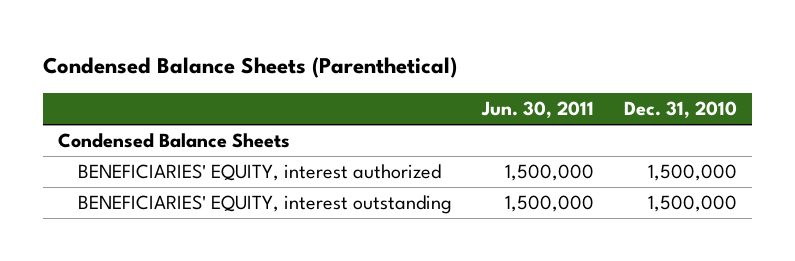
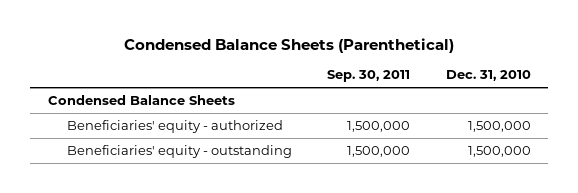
[481,101,595,119] Jun. 30, 2011 -> none
none -> [327,70,411,83] Sep. 30, 2011
[78,164,442,182] BENEFICIARIES' EQUITY, interest authorized -> [66,119,283,133] Beneficiaries' equity - authorized
[78,195,453,215] BENEFICIARIES' EQUITY, interest outstanding -> [66,144,292,158] Beneficiaries' equity - outstanding

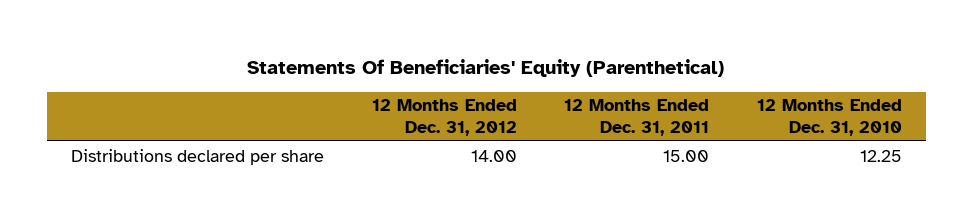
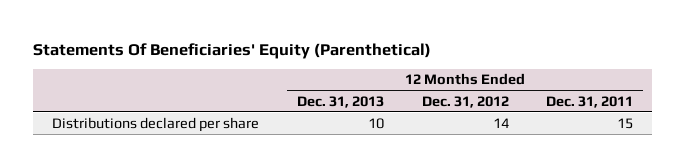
[757,99,903,137] 12 Months Ended Dec. 31, 2010 -> none
none -> [296,95,384,108] Dec. 31, 2013
[470,149,517,162] 14.00 -> [492,118,509,129] 14
[663,149,710,162] 15.00 -> [617,118,634,130] 15

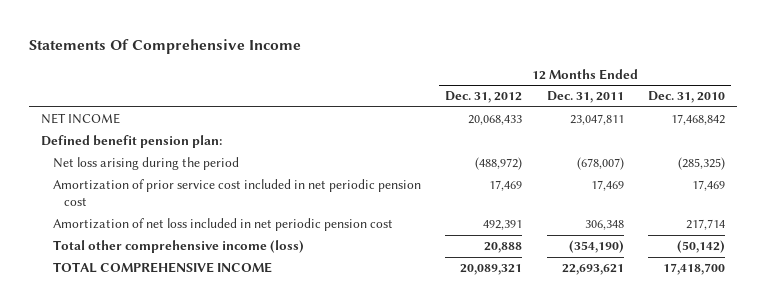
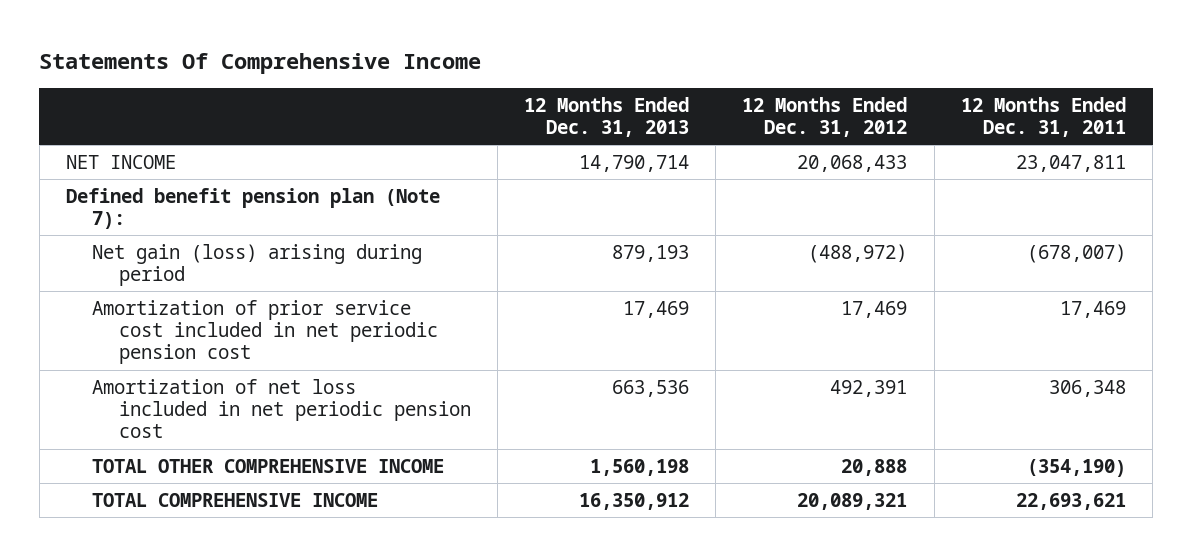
[648,91,726,104] Dec. 31, 2010 -> none
none -> [523,96,689,137] 12 Months Ended Dec. 31, 2013
[41,135,223,149] Defined benefit pension plan: -> [66,187,441,230] Defined benefit pension plan (Note 7):
[52,157,239,171] Net loss arising during the period -> [92,243,423,287] Net gain (loss) arising during period
[52,240,304,254] Total other comprehensive income (loss) -> [92,458,445,473] TOTAL OTHER COMPREHENSIVE INCOME

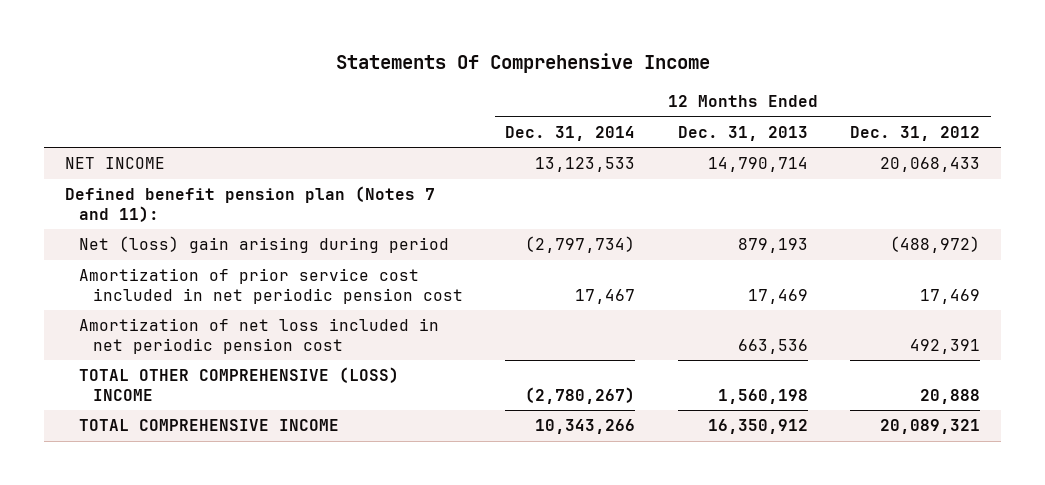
[960,96,1126,137] 12 Months Ended Dec. 31, 2011 -> none
none -> [505,125,636,141] Dec. 31, 2014
[66,187,441,230] Defined benefit pension plan (Note 7): -> [65,186,436,222] Defined benefit pension plan (Notes 7 and 11):
[92,243,423,287] Net gain (loss) arising during period -> [79,236,450,254] Net (loss) gain arising during period
[92,458,445,473] TOTAL OTHER COMPREHENSIVE INCOME -> [79,367,400,401] TOTAL OTHER COMPREHENSIVE (LOSS) INCOME

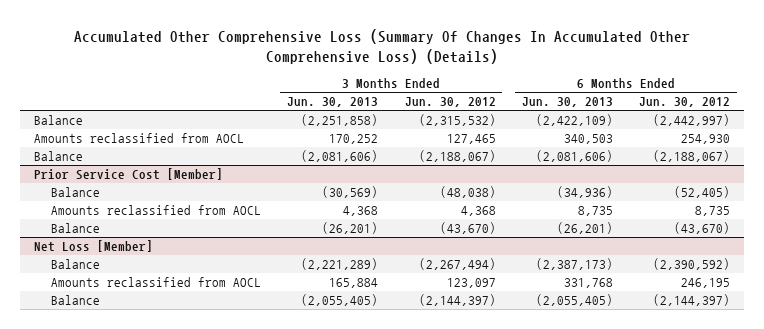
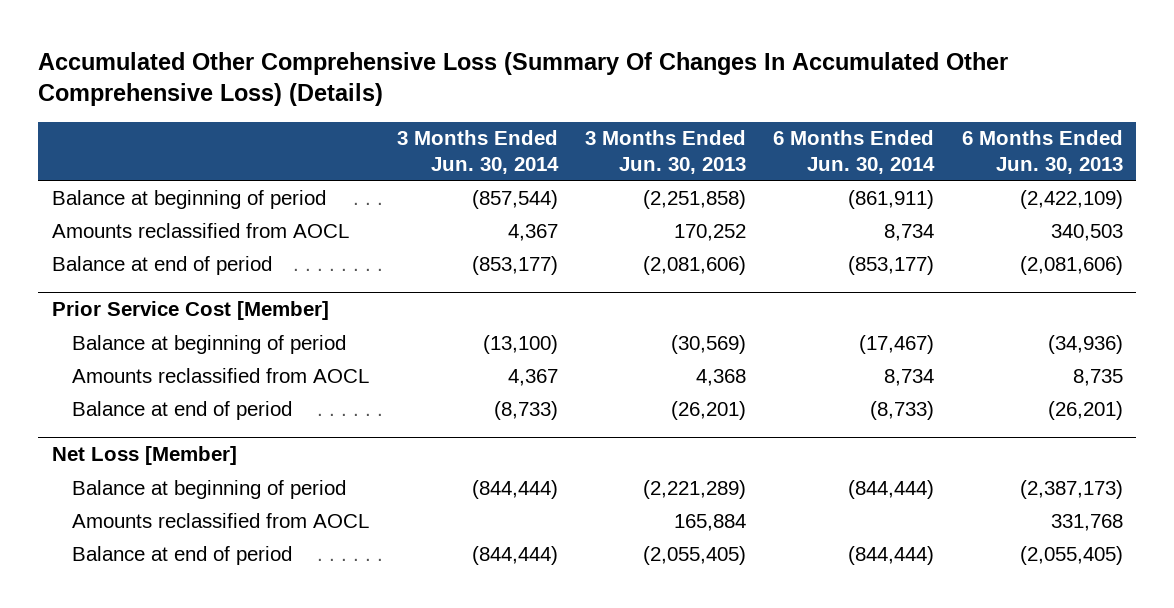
[404,97,496,108] Jun. 30, 2012 -> none
[639,97,731,108] Jun. 30, 2012 -> none
none -> [396,130,559,174] 3 Months Ended Jun. 30, 2014
none -> [773,130,936,174] 6 Months Ended Jun. 30, 2014
[33,115,83,126] Balance -> [51,189,326,209] Balance at beginning of period
[33,151,83,162] Balance -> [51,255,272,275] Balance at end of period
[50,187,100,198] Balance -> [72,334,347,354] Balance at beginning of period
[50,223,100,234] Balance -> [72,400,293,420] Balance at end of period
[50,259,100,270] Balance -> [72,479,347,499] Balance at beginning of period
[50,295,100,306] Balance -> [72,545,293,565] Balance at end of period

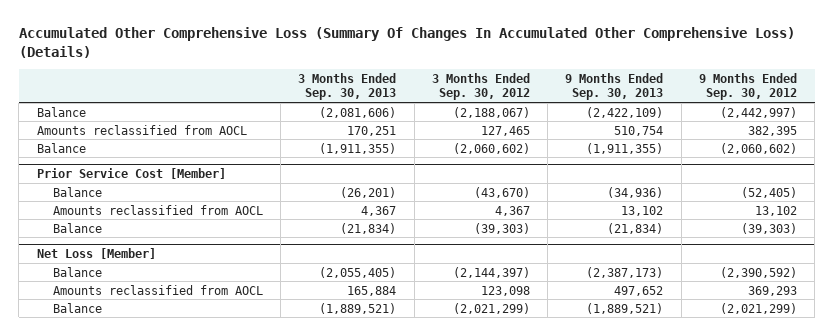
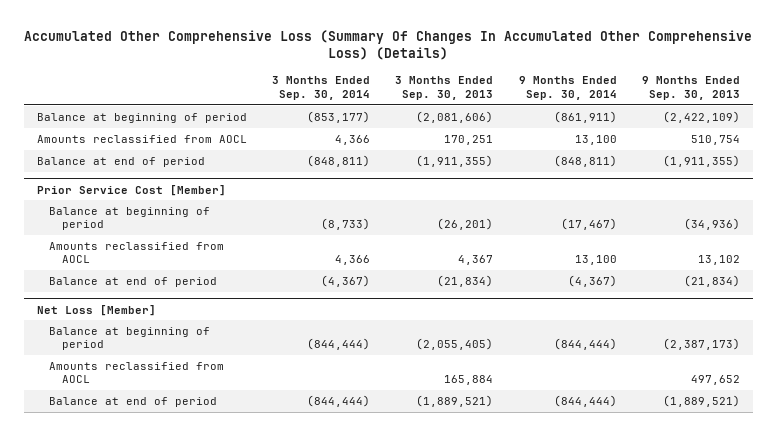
[431,72,530,101] 3 Months Ended Sep. 30, 2012 -> none
[699,72,798,101] 9 Months Ended Sep. 30, 2012 -> none
none -> [272,76,371,100] 3 Months Ended Sep. 30, 2014
none -> [518,76,617,100] 9 Months Ended Sep. 30, 2014
[36,106,86,117] Balance -> [36,112,247,123] Balance at beginning of period
[36,142,86,153] Balance -> [36,156,205,167] Balance at end of period
[52,186,102,197] Balance -> [49,206,211,231] Balance at beginning of period
[52,222,102,233] Balance -> [49,276,218,287] Balance at end of period
[52,266,102,277] Balance -> [49,326,211,351] Balance at beginning of period
[52,302,102,313] Balance -> [49,396,218,407] Balance at end of period

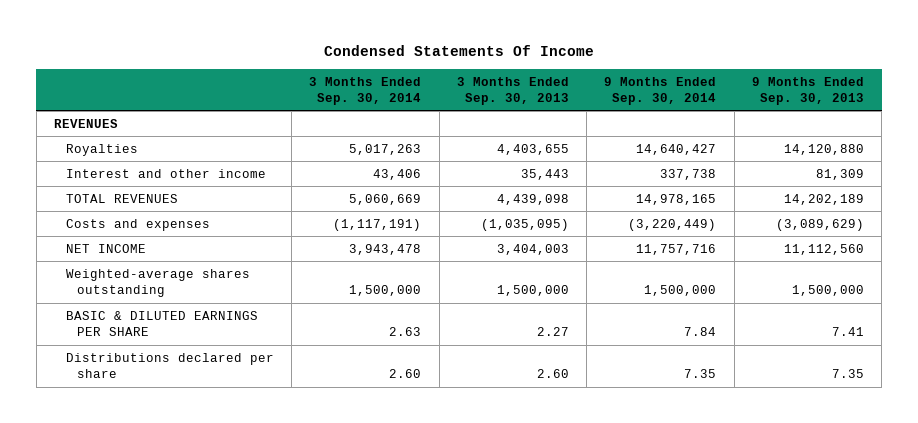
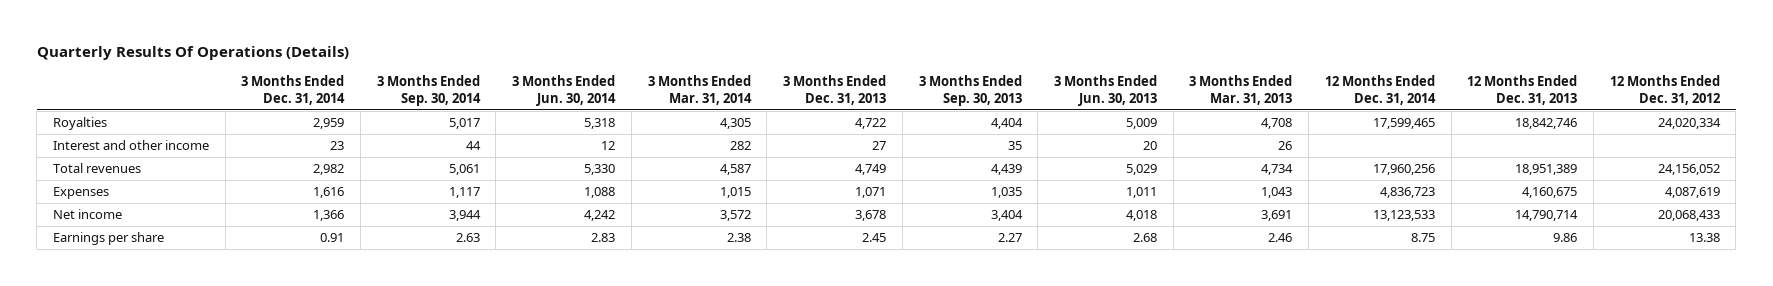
[324,45,595,57] Condensed Statements Of Income -> [36,45,349,60] Quarterly Results Of Operations (Details)
[604,76,717,105] 9 Months Ended Sep. 30, 2014 -> none
[752,76,865,105] 9 Months Ended Sep. 30, 2013 -> none
none -> [241,75,346,106] 3 Months Ended Dec. 31, 2014
none -> [512,75,617,107] 3 Months Ended Jun. 30, 2014
none -> [647,75,752,106] 3 Months Ended Mar. 31, 2014
none -> [783,75,887,106] 3 Months Ended Dec. 31, 2013
none -> [1053,75,1157,107] 3 Months Ended Jun. 30, 2013
none -> [1189,75,1293,106] 3 Months Ended Mar. 31, 2013
none -> [1324,75,1436,106] 12 Months Ended Dec. 31, 2014
none -> [1467,75,1578,106] 12 Months Ended Dec. 31, 2013
none -> [1609,75,1720,106] 12 Months Ended Dec. 31, 2012
[54,118,119,128] REVENUES -> none
[65,268,250,298] Weighted-average shares outstanding -> none
[65,352,274,379] Distributions declared per share -> none
[349,143,422,155] 5,017,263 -> [448,118,480,130] 5,017
[496,143,569,155] 4,403,655 -> [990,118,1023,130] 4,404
[373,168,422,180] 43,406 -> [465,141,481,151] 44
[520,168,569,180] 35,443 -> [1007,141,1022,151] 35
[65,193,178,203] TOTAL REVENUES -> [52,163,141,174] Total revenues
[349,193,422,205] 5,060,669 -> [448,164,480,176] 5,061
[496,193,569,205] 4,439,098 -> [990,164,1022,176] 4,439
[65,218,210,231] Costs and expenses -> [52,187,109,200] Expenses
[333,218,422,231] (1,117,191) -> [448,187,480,199] 1,117
[480,218,569,231] (1,035,095) -> [990,187,1022,199] 1,035
[65,243,146,253] NET INCOME -> [52,209,122,220] Net income
[349,243,422,255] 3,943,478 -> [448,210,481,222] 3,944
[496,243,569,255] 3,404,003 -> [990,210,1023,222] 3,404
[65,310,258,337] BASIC & DILUTED EARNINGS PER SHARE -> [52,232,164,246] Earnings per share

